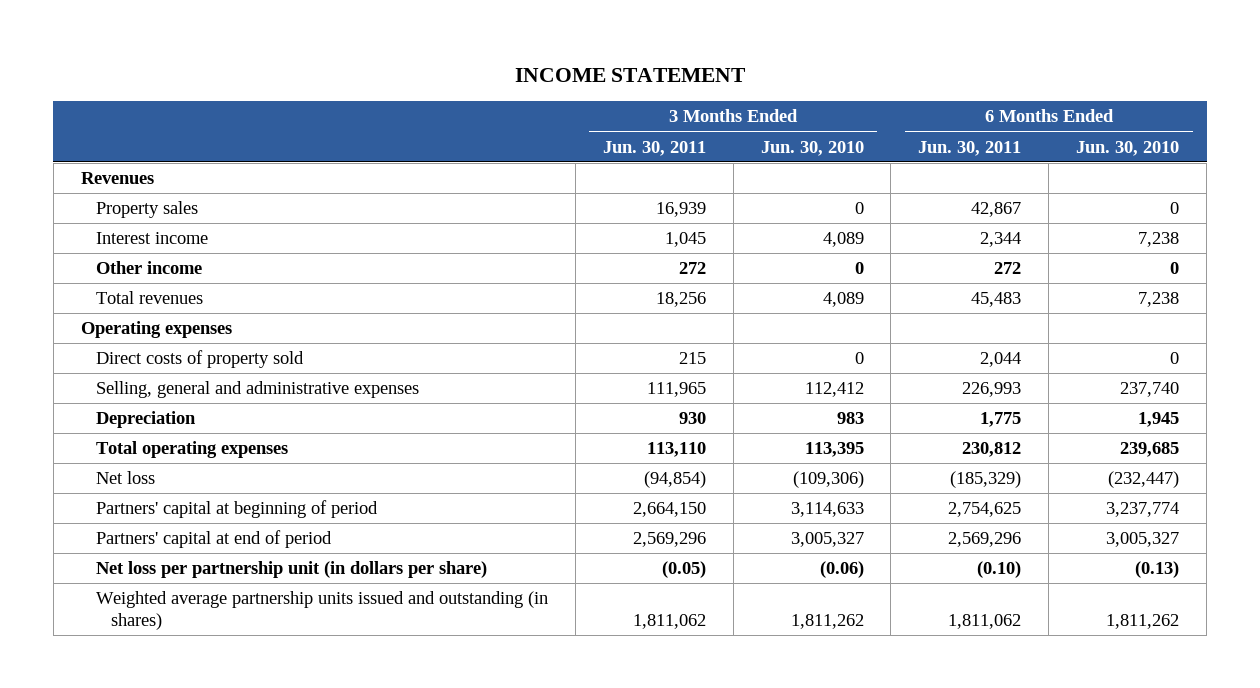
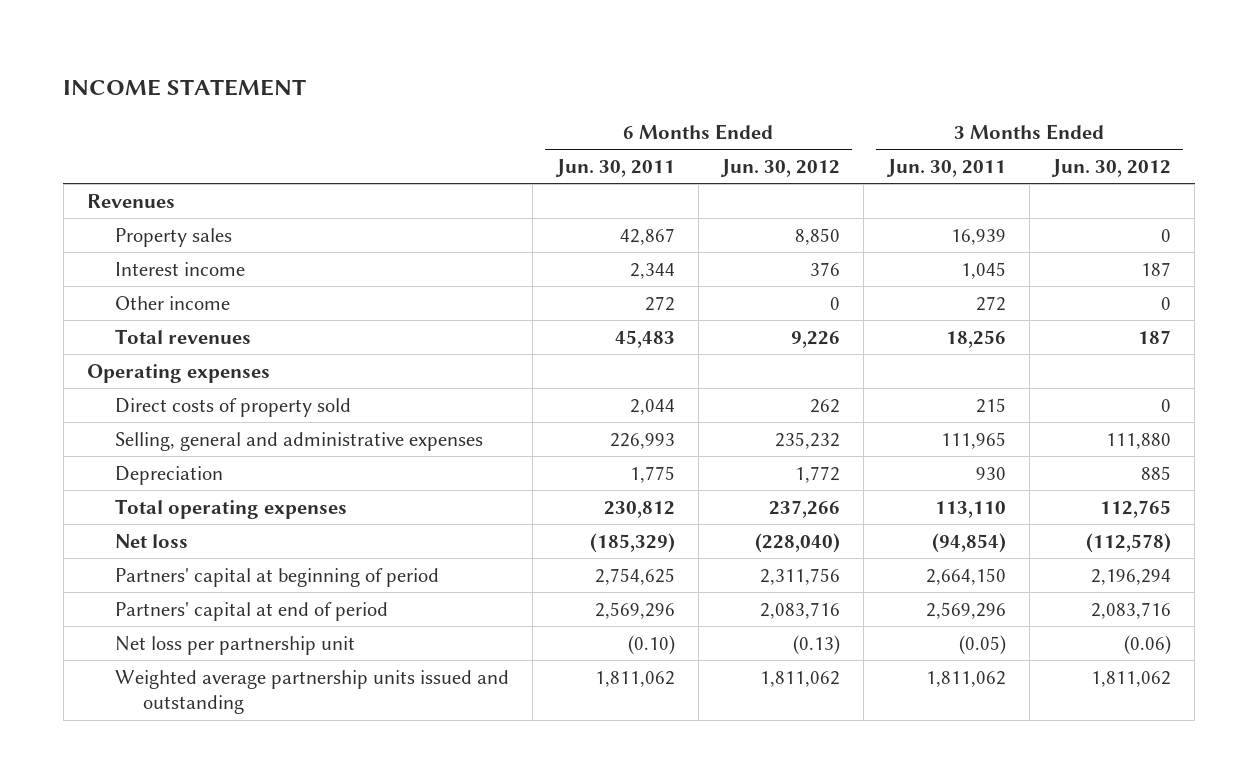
[760,140,864,156] Jun. 30, 2010 -> none
[1076,140,1180,156] Jun. 30, 2010 -> none
none -> [720,159,841,178] Jun. 30, 2012
none -> [1051,159,1172,178] Jun. 30, 2012
[96,561,488,579] Net loss per partnership unit (in dollars per share) -> [115,635,356,655] Net loss per partnership unit
[96,591,549,630] Weighted average partnership units issued and outstanding (in shares) -> [115,669,510,715] Weighted average partnership units issued and outstanding

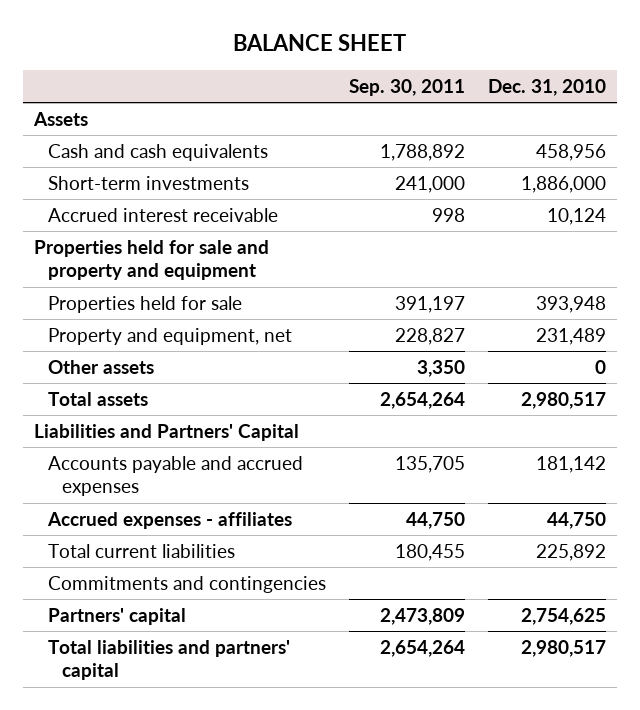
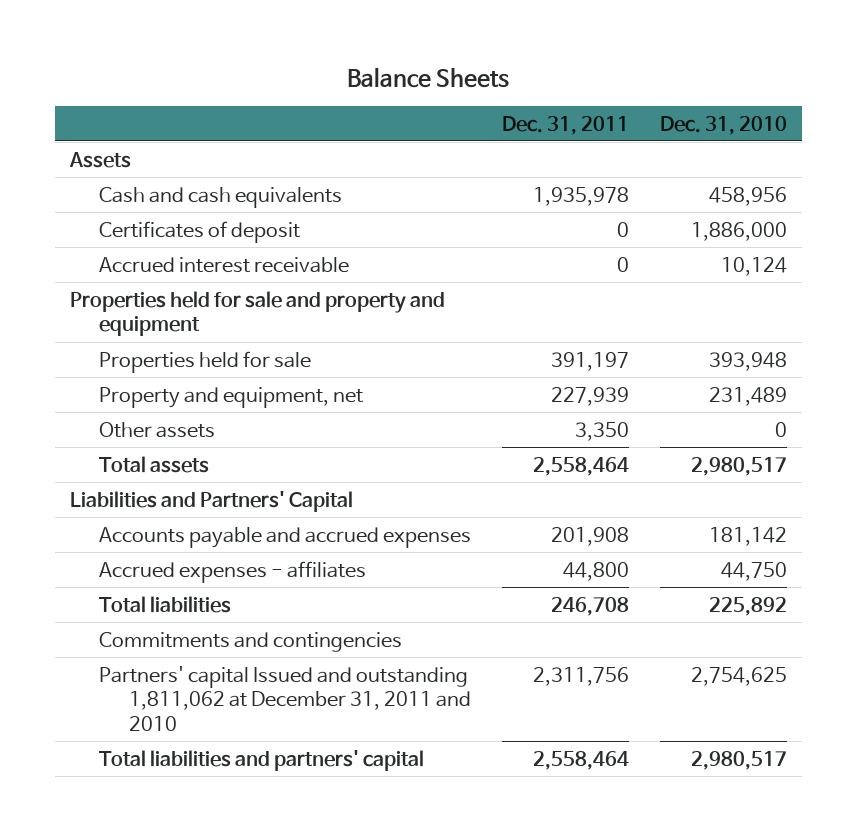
[232,34,406,52] BALANCE SHEET -> [347,66,510,88] Balance Sheets
[349,78,466,96] Sep. 30, 2011 -> none
none -> [501,115,629,135] Dec. 31, 2011
[48,175,250,190] Short-term investments -> [99,220,301,243] Certificates of deposit
[48,543,236,558] Total current liabilities -> [99,595,232,613] Total liabilities
[48,607,187,625] Partners' capital -> [99,665,471,731] Partners' capital Issued and outstanding 1,811,062 at December 31, 2011 and 2010

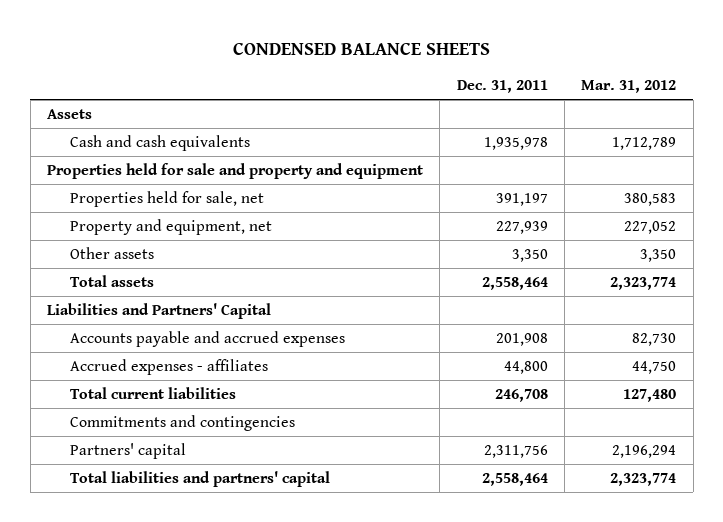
[347,66,510,88] Balance Sheets -> [232,42,490,56] CONDENSED BALANCE SHEETS
[659,115,787,135] Dec. 31, 2010 -> none
none -> [581,80,677,94] Mar. 31, 2012
[99,220,301,243] Certificates of deposit -> none
[99,256,350,273] Accrued interest receivable -> none
[99,350,312,373] Properties held for sale -> [70,190,265,207] Properties held for sale, net
[99,595,232,613] Total liabilities -> [70,386,237,399] Total current liabilities
[99,665,471,731] Partners' capital Issued and outstanding 1,811,062 at December 31, 2011 and 2010 -> [70,442,187,459] Partners' capital

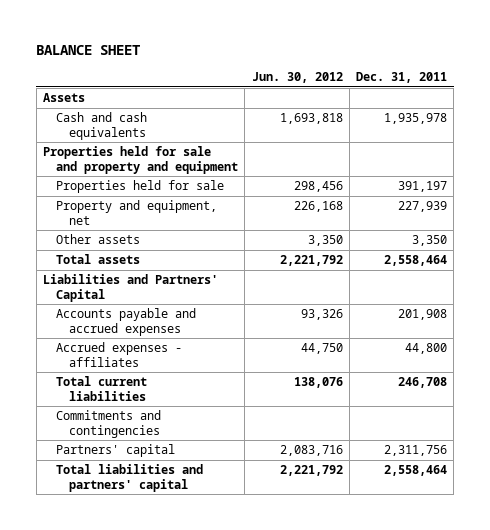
[232,42,490,56] CONDENSED BALANCE SHEETS -> [36,44,141,55] BALANCE SHEET
[581,80,677,94] Mar. 31, 2012 -> none
none -> [251,72,343,84] Jun. 30, 2012
[70,190,265,207] Properties held for sale, net -> [56,180,225,194] Properties held for sale

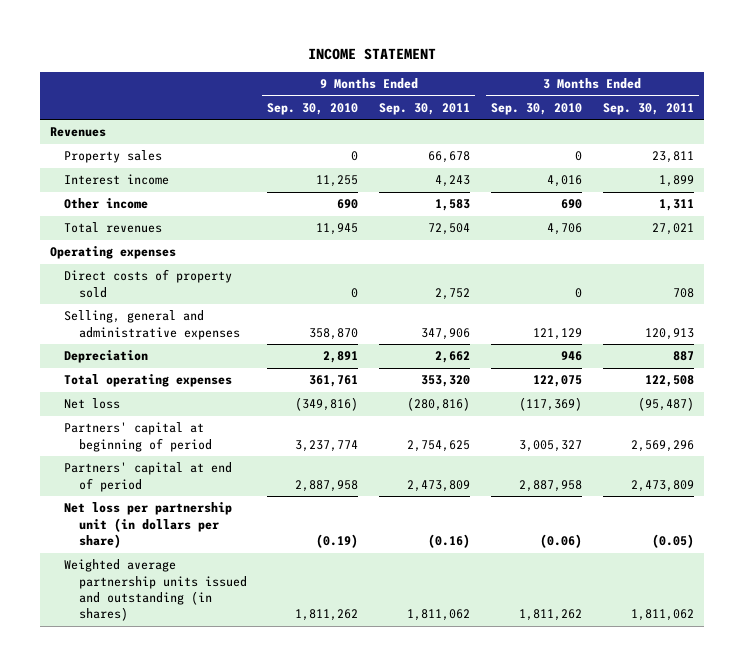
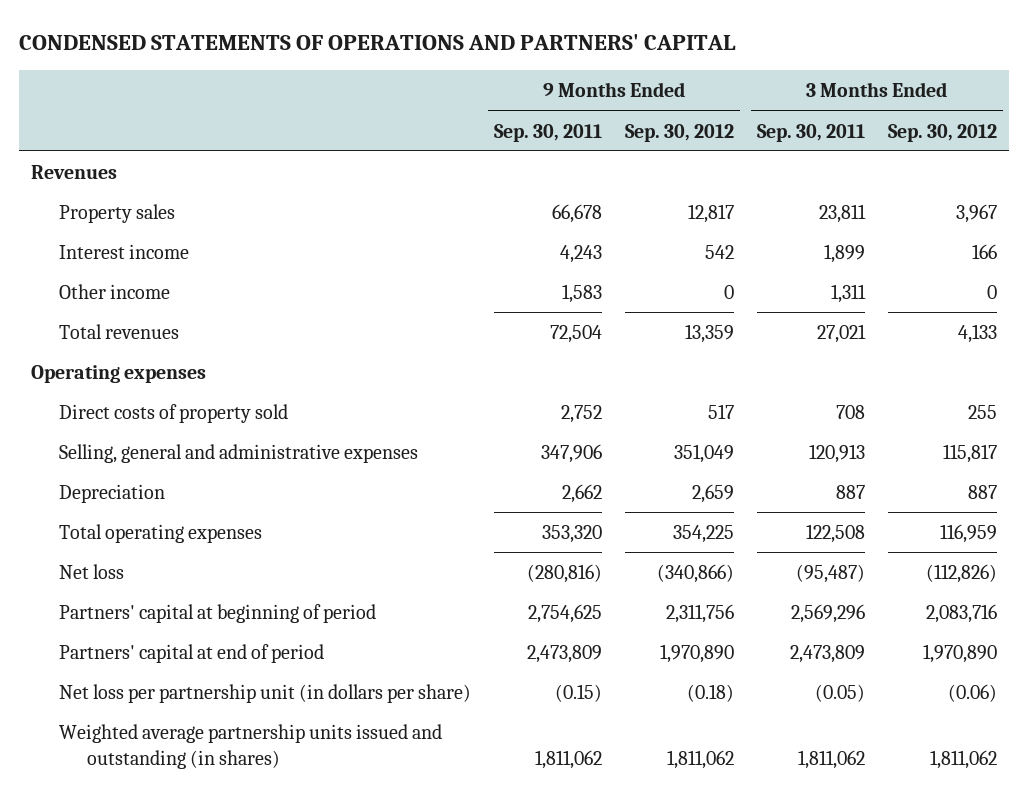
[307,48,436,61] INCOME STATEMENT -> [19,34,737,51] CONDENSED STATEMENTS OF OPERATIONS AND PARTNERS' CAPITAL
[267,103,359,116] Sep. 30, 2010 -> none
[490,103,582,116] Sep. 30, 2010 -> none
none -> [624,123,734,142] Sep. 30, 2012
none -> [888,123,998,142] Sep. 30, 2012
[428,534,471,549] (0.16) -> [554,683,602,702] (0.15)

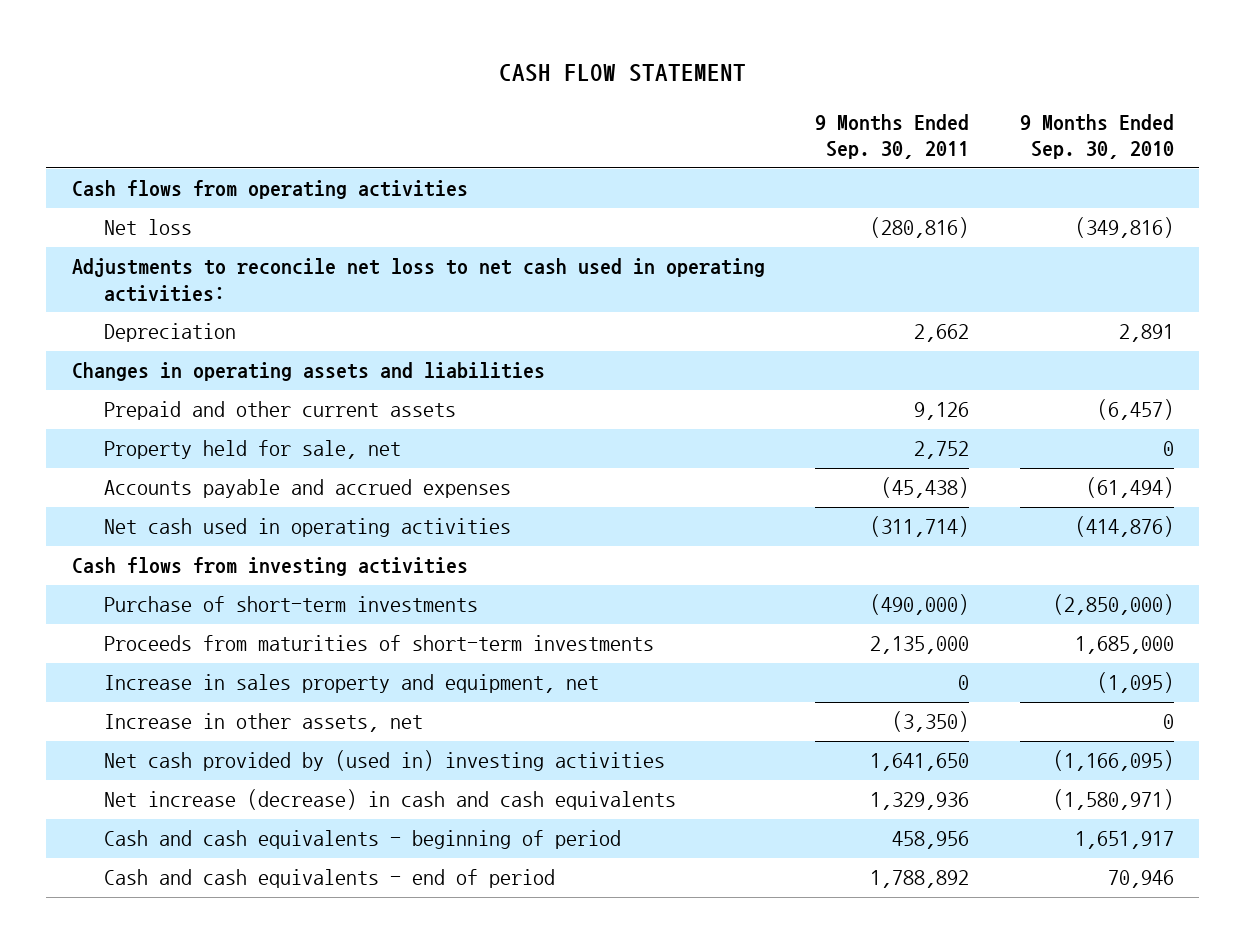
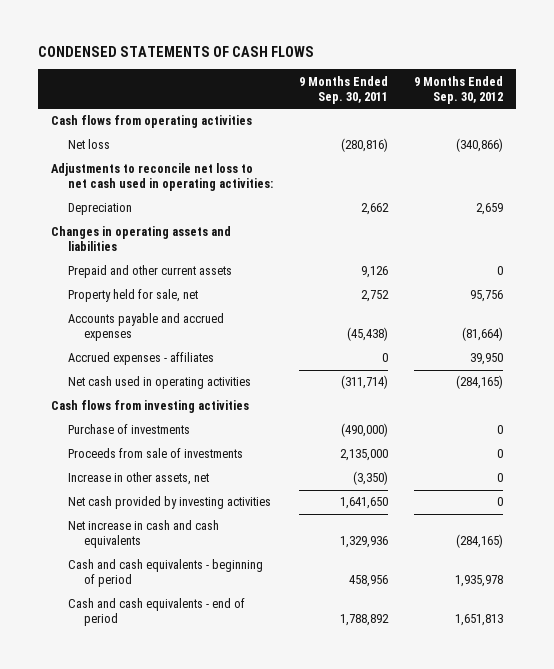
[498,64,746,83] CASH FLOW STATEMENT -> [37,45,314,57] CONDENSED STATEMENTS OF CASH FLOWS
[1019,113,1174,160] 9 Months Ended Sep. 30, 2010 -> none
none -> [414,75,504,104] 9 Months Ended Sep. 30, 2012
none -> [67,352,214,366] Accrued expenses - affiliates
[103,674,599,694] Increase in sales property and equipment, net -> none
[103,596,478,613] Purchase of short-term investments -> [67,424,190,435] Purchase of investments
[103,635,654,652] Proceeds from maturities of short-term investments -> [67,448,243,459] Proceeds from sale of investments
[103,750,665,772] Net cash provided by (used in) investing activities -> [67,496,271,510] Net cash provided by investing activities
[103,789,676,811] Net increase (decrease) in cash and cash equivalents -> [67,520,219,549] Net increase in cash and cash equivalents

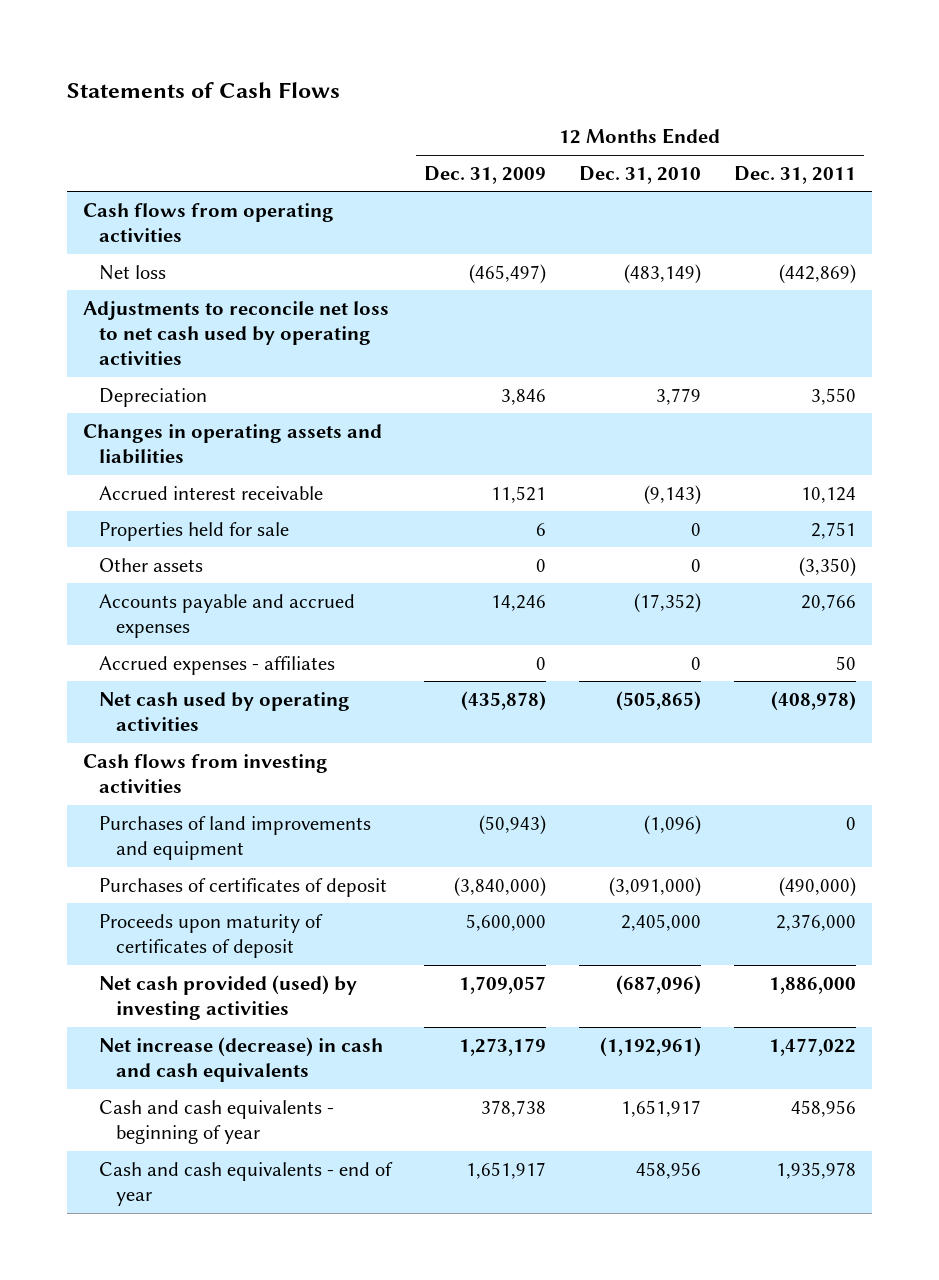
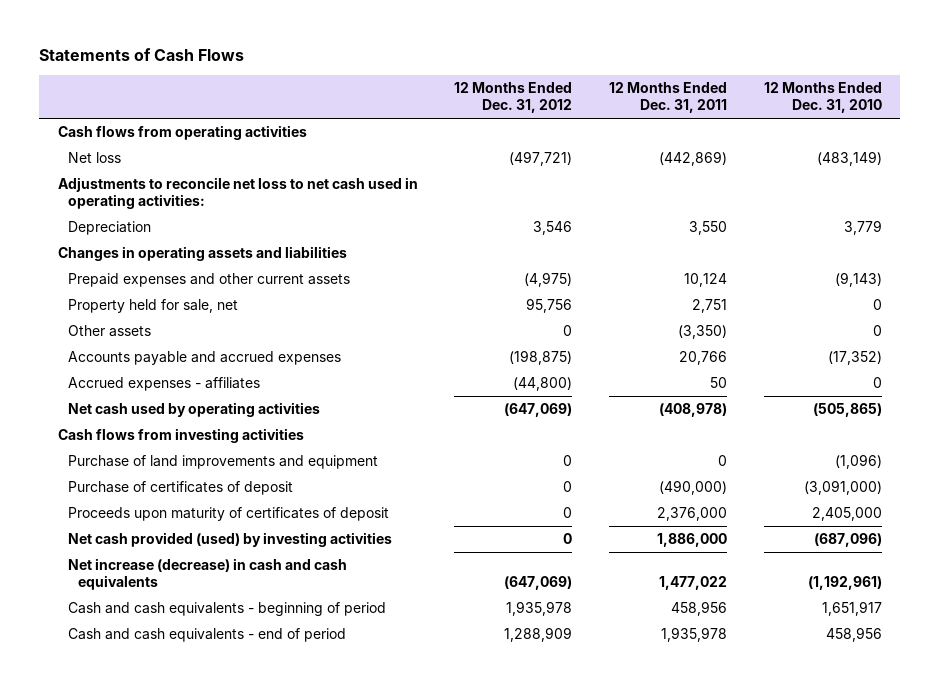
[424,165,547,184] Dec. 31, 2009 -> none
none -> [454,82,573,114] 12 Months Ended Dec. 31, 2012
[82,300,389,366] Adjustments to reconcile net loss to net cash used by operating activities -> [57,177,418,210] Adjustments to reconcile net loss to net cash used in operating activities:
[99,485,324,500] Accrued interest receivable -> [67,273,350,288] Prepaid expenses and other current assets
[99,521,290,541] Properties held for sale -> [67,299,238,314] Property held for sale, net
[99,815,372,861] Purchases of land improvements and equipment -> [67,455,378,470] Purchase of land improvements and equipment
[99,877,388,897] Purchases of certificates of deposit -> [67,481,293,496] Purchase of certificates of deposit
[99,1099,335,1145] Cash and cash equivalents - beginning of year -> [67,602,386,617] Cash and cash equivalents - beginning of period
[99,1161,394,1207] Cash and cash equivalents - end of year -> [67,628,346,643] Cash and cash equivalents - end of period

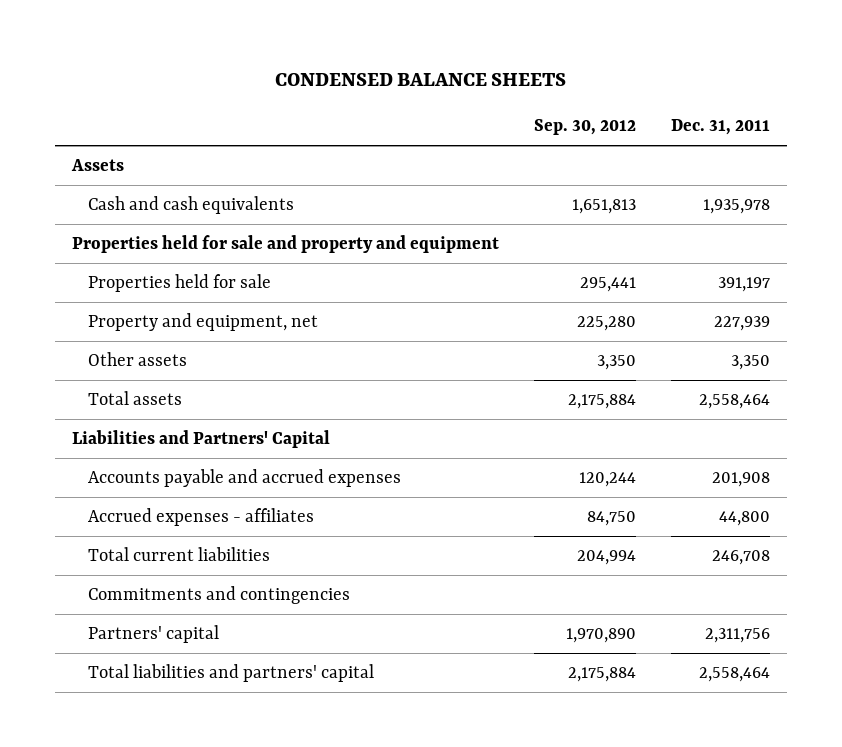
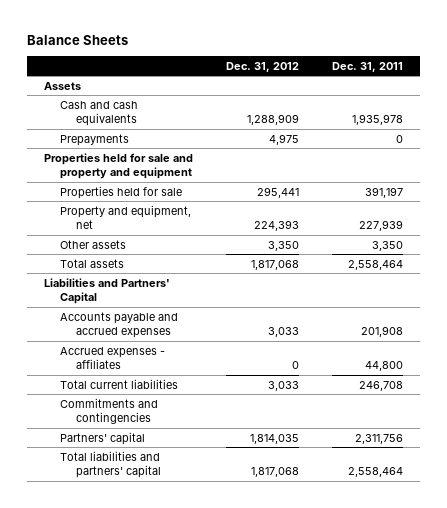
[274,72,566,86] CONDENSED BALANCE SHEETS -> [27,34,129,45] Balance Sheets
[533,119,636,136] Sep. 30, 2012 -> none
none -> [226,61,300,72] Dec. 31, 2012
none -> [59,133,129,146] Prepayments

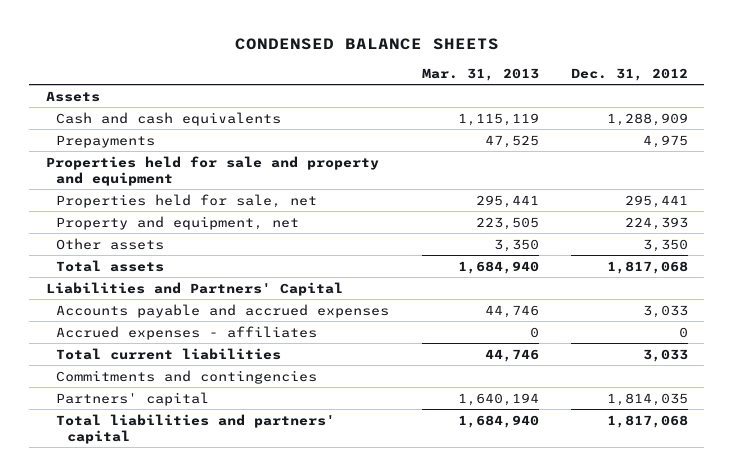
[27,34,129,45] Balance Sheets -> [234,38,499,51] CONDENSED BALANCE SHEETS
[332,61,404,72] Dec. 31, 2011 -> none
none -> [421,67,539,81] Mar. 31, 2013
[59,185,182,199] Properties held for sale -> [56,193,318,208] Properties held for sale, net

